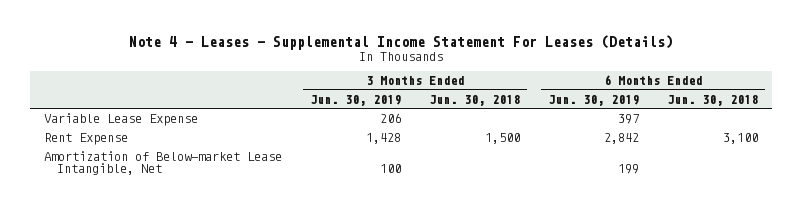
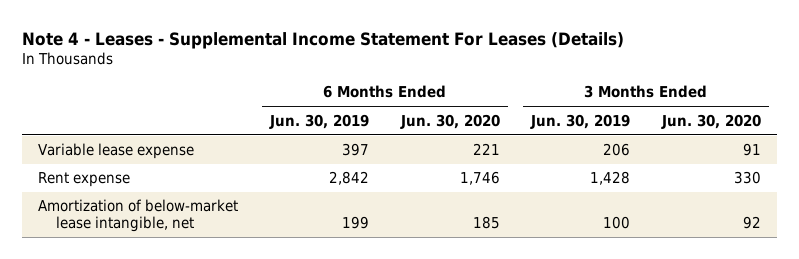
[429,94,521,106] Jun. 30, 2018 -> none
[666,94,758,106] Jun. 30, 2018 -> none
none -> [399,113,500,129] Jun. 30, 2020
none -> [661,113,762,129] Jun. 30, 2020
[44,113,199,127] Variable Lease Expense -> [38,143,195,160] Variable lease expense
[44,133,129,146] Rent Expense -> [38,172,131,188] Rent expense
[44,151,283,176] Amortization of Below-market Lease Intangible, Net -> [38,199,239,233] Amortization of below-market lease intangible, net

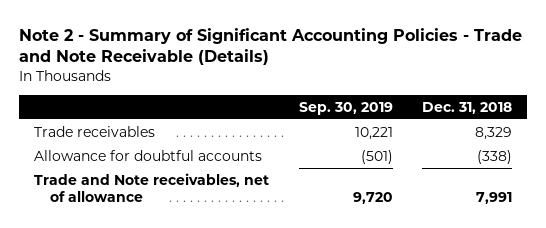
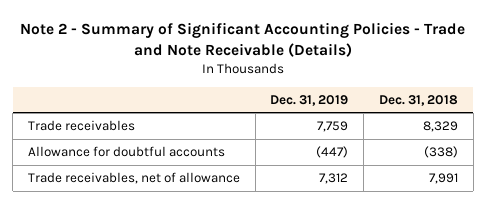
[298,101,393,115] Sep. 30, 2019 -> none
none -> [270,94,349,106] Dec. 31, 2019
[33,172,269,202] Trade and Note receivables, net of allowance -> [27,172,240,185] Trade receivables, net of allowance

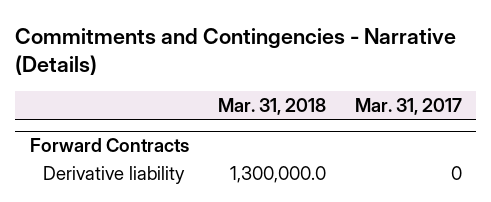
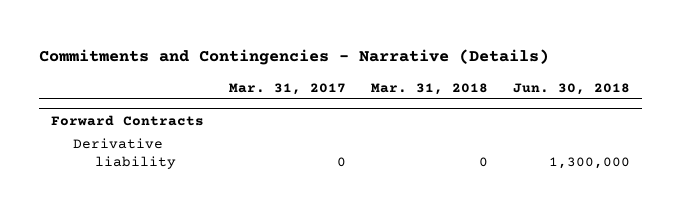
none -> [512,82,630,95] Jun. 30, 2018
[229,165,326,183] 1,300,000.0 -> [479,156,489,167] 0

